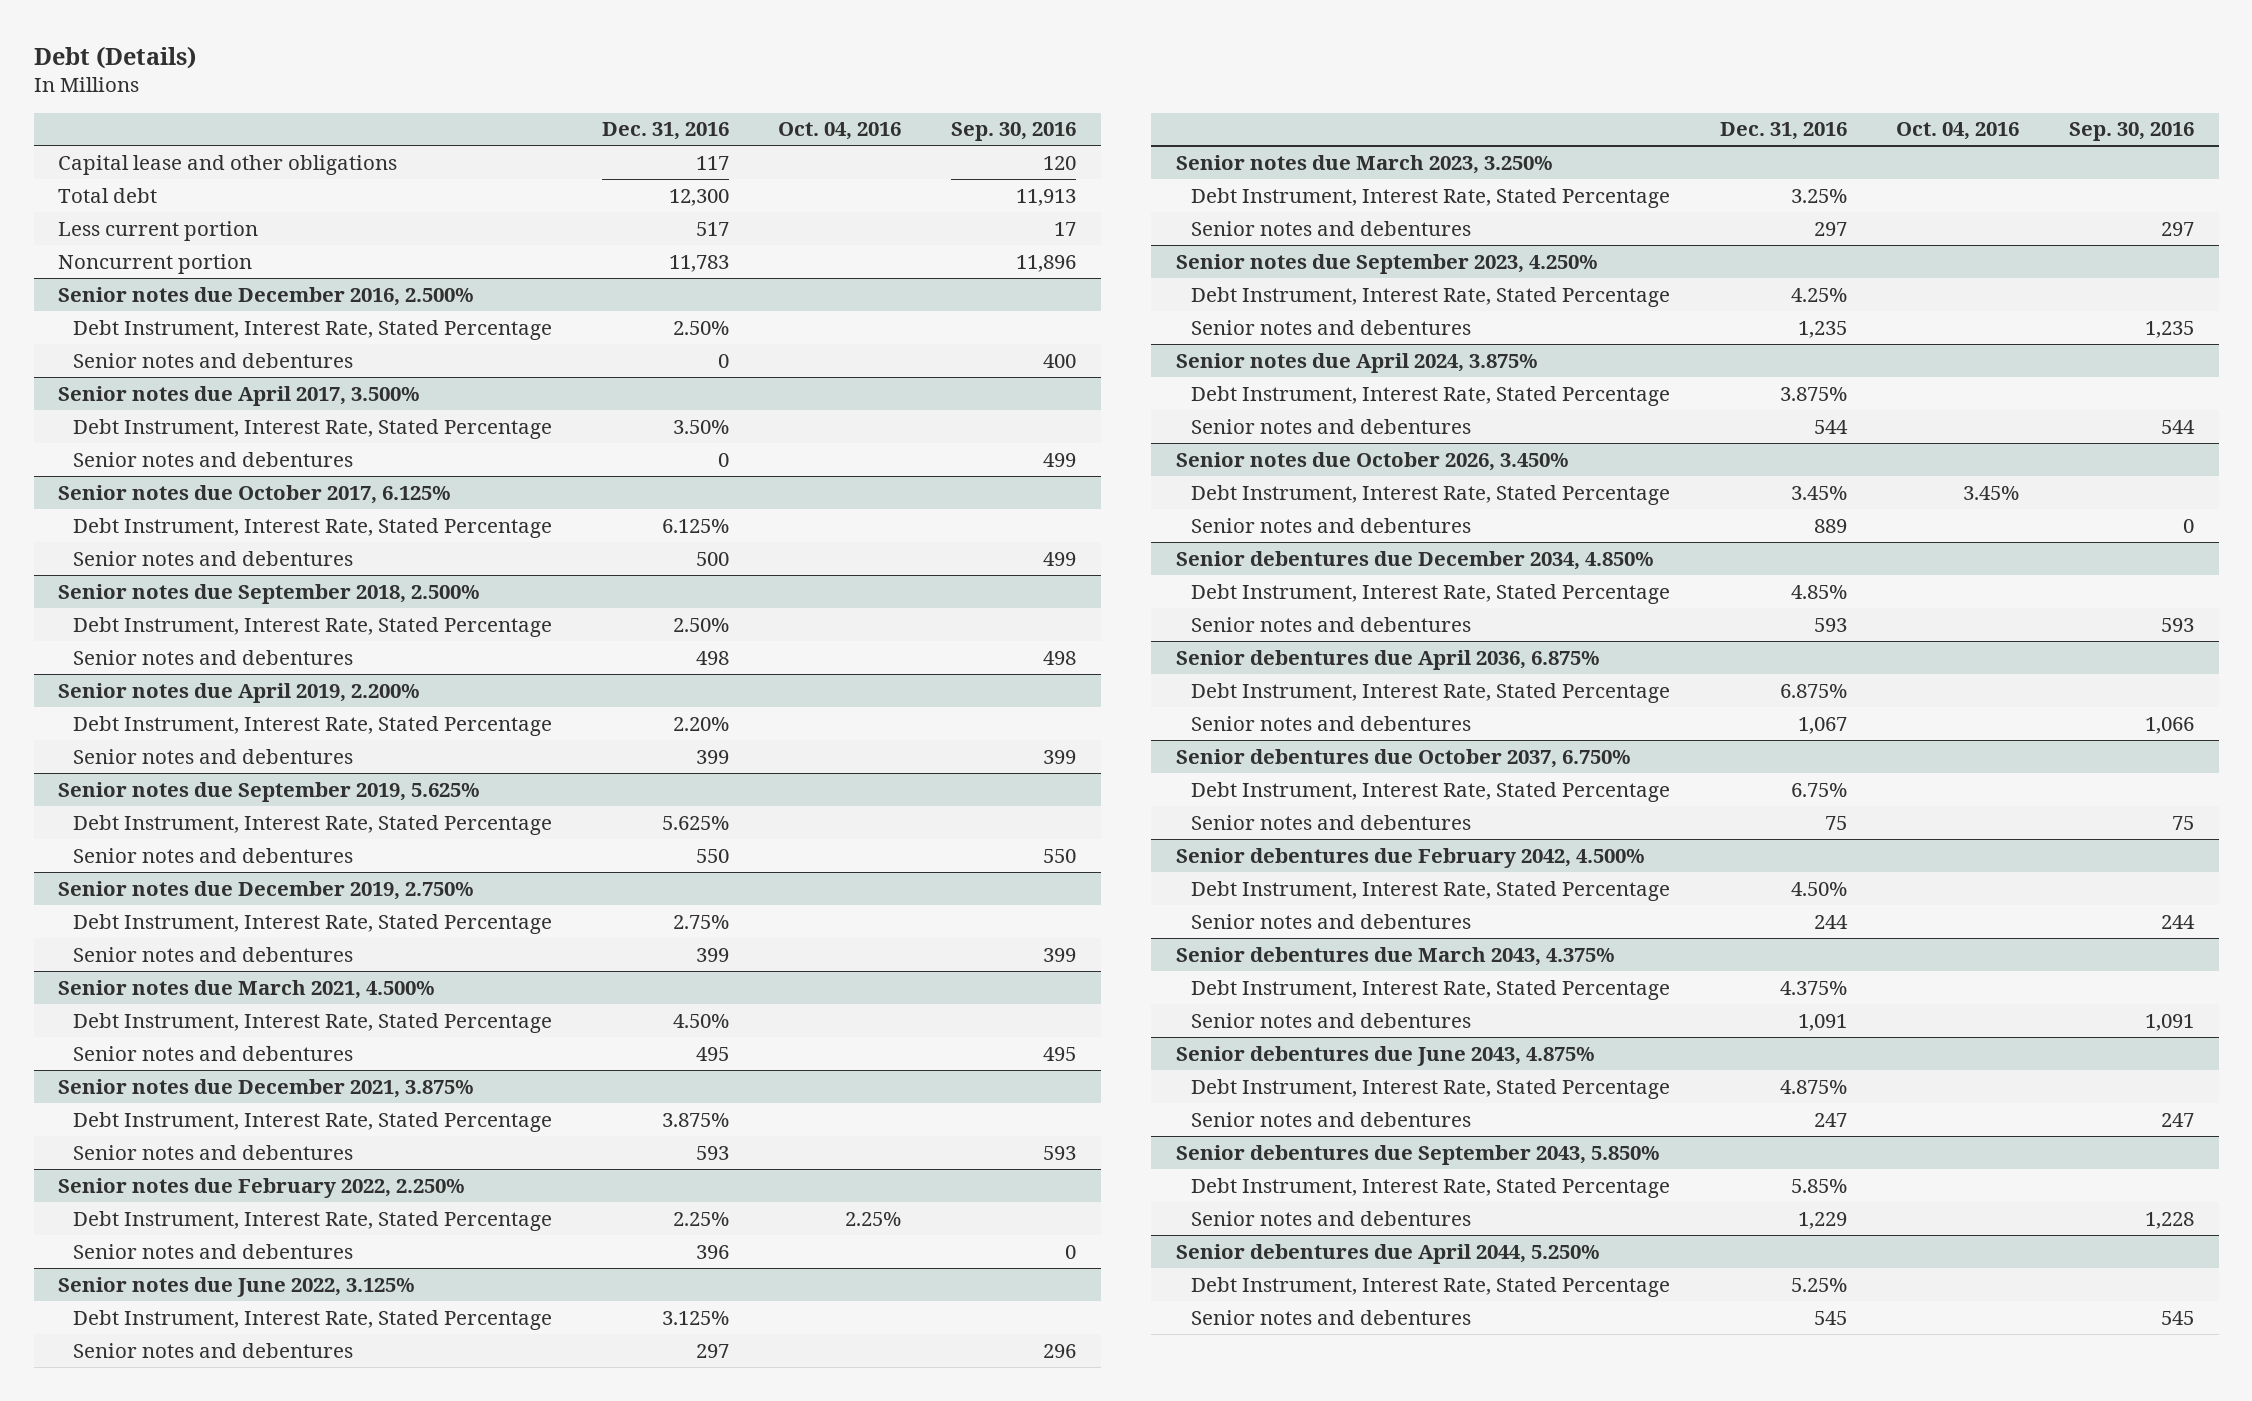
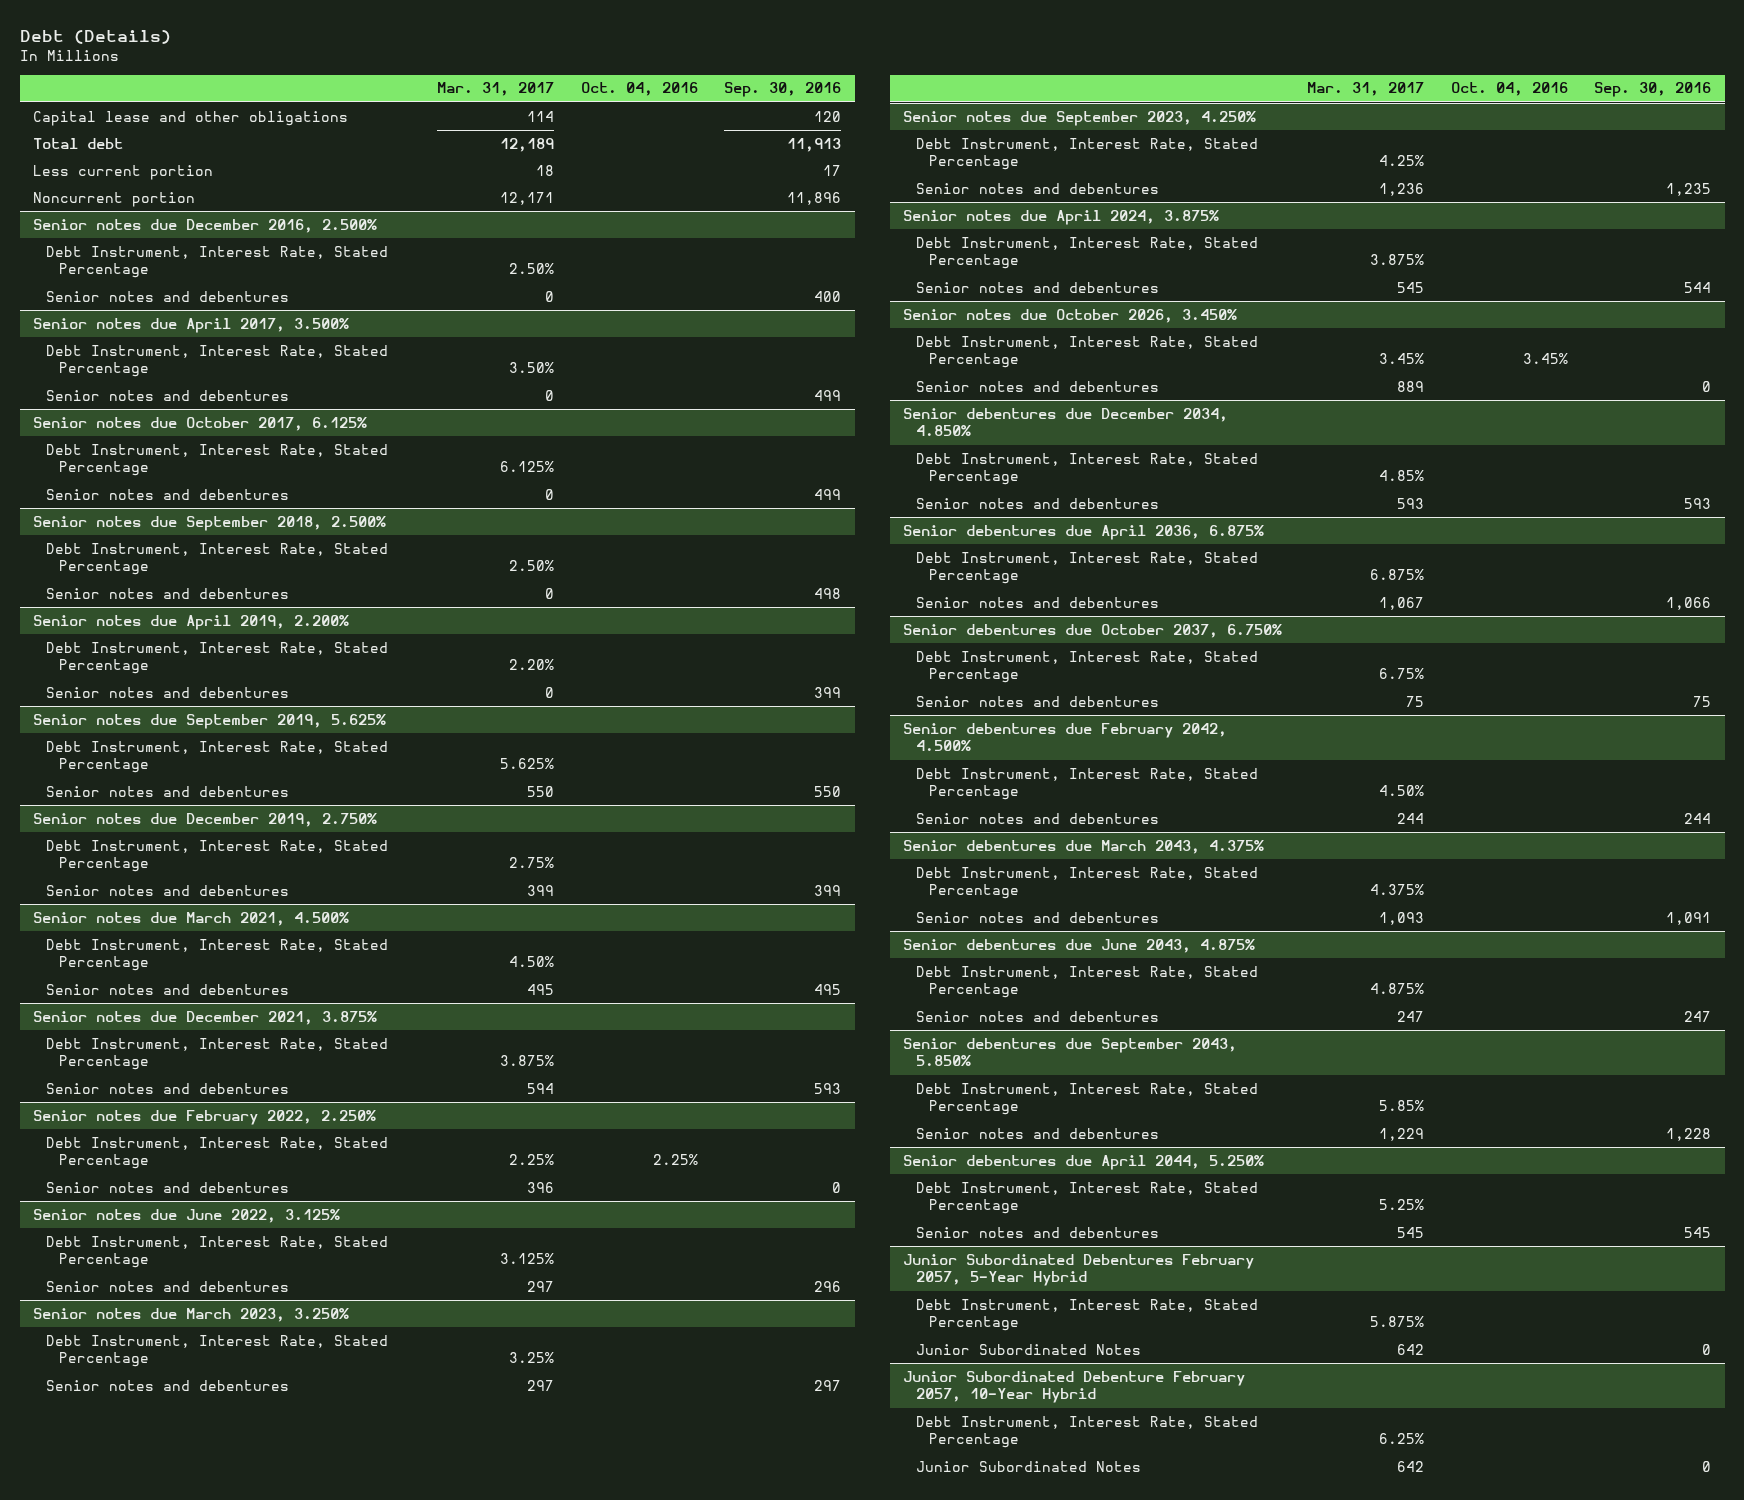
[601,122,729,141] Dec. 31, 2016 -> none
none -> [437,82,555,97] Mar. 31, 2017
none -> [902,1253,1254,1287] Junior Subordinated Debentures February 2057, 5-Year Hybrid
none -> [916,1298,1259,1332] Debt Instrument, Interest Rate, Stated Percentage
none -> [916,1343,1142,1355] Junior Subordinated Notes
none -> [902,1370,1245,1404] Junior Subordinated Debenture February 2057, 10-Year Hybrid
none -> [916,1415,1259,1449] Debt Instrument, Interest Rate, Stated Percentage
none -> [916,1460,1142,1472] Junior Subordinated Notes

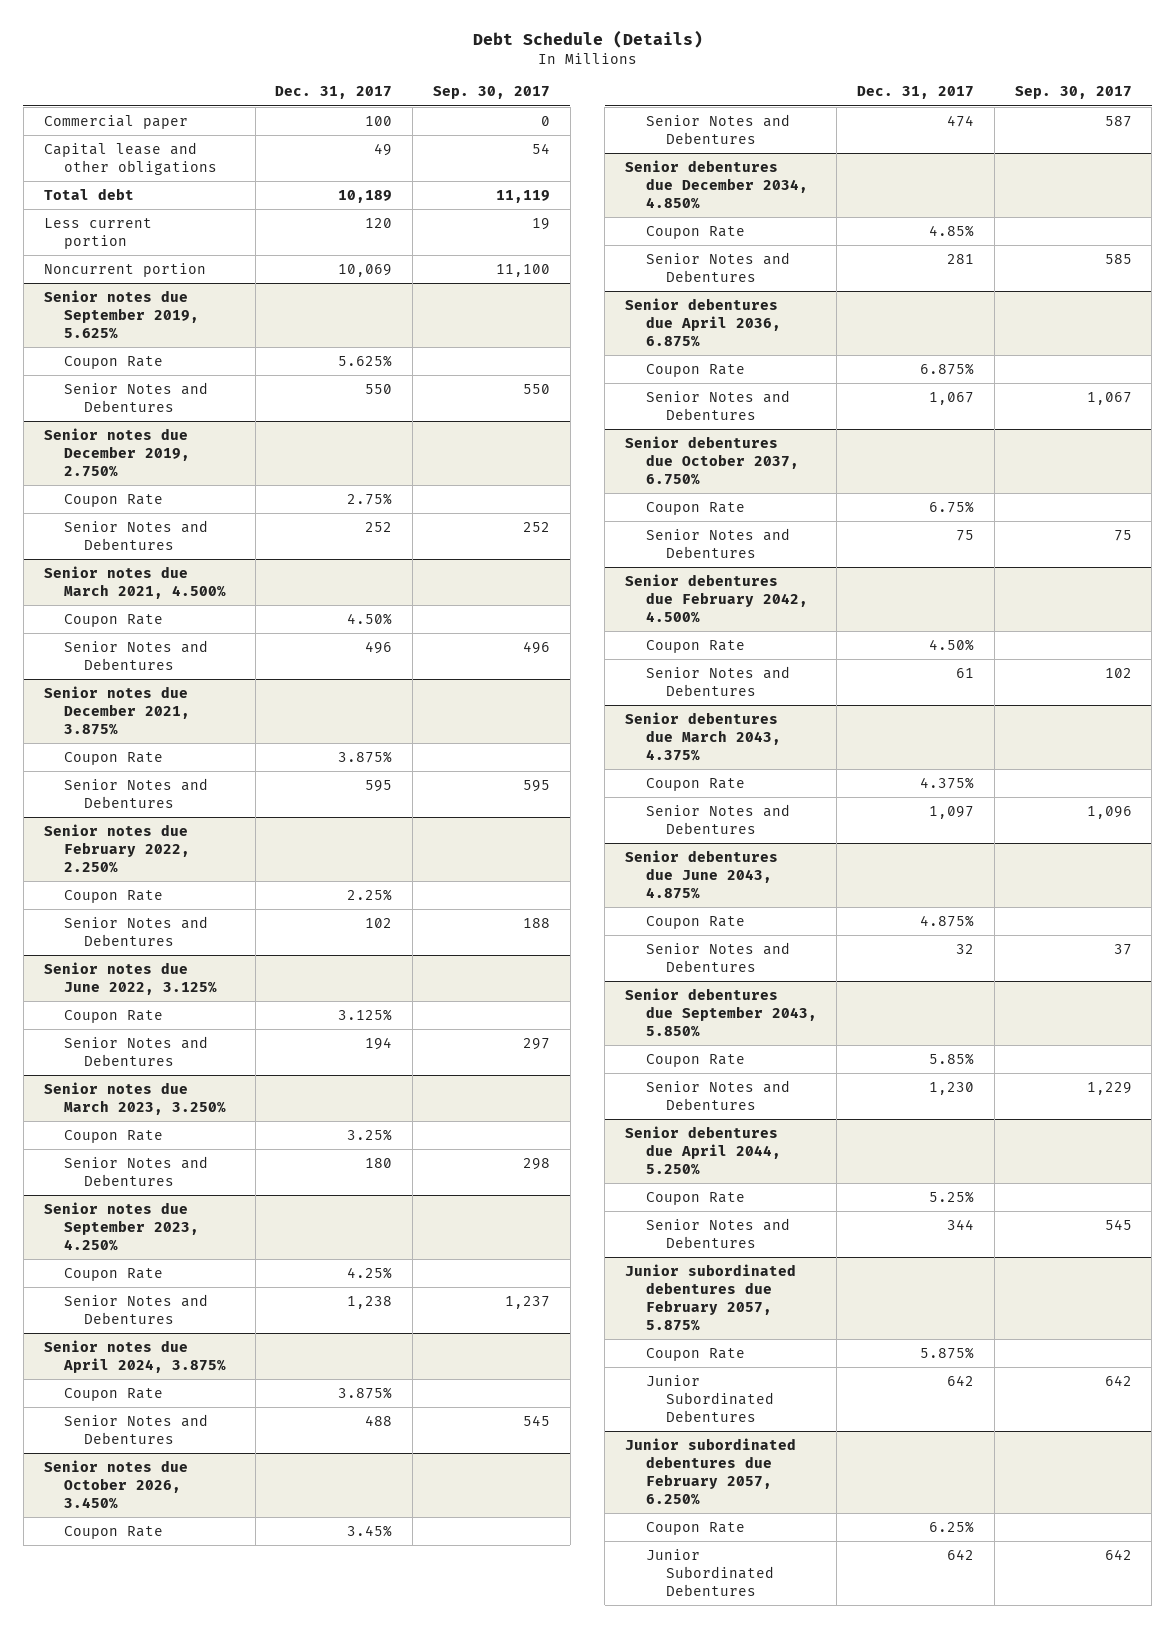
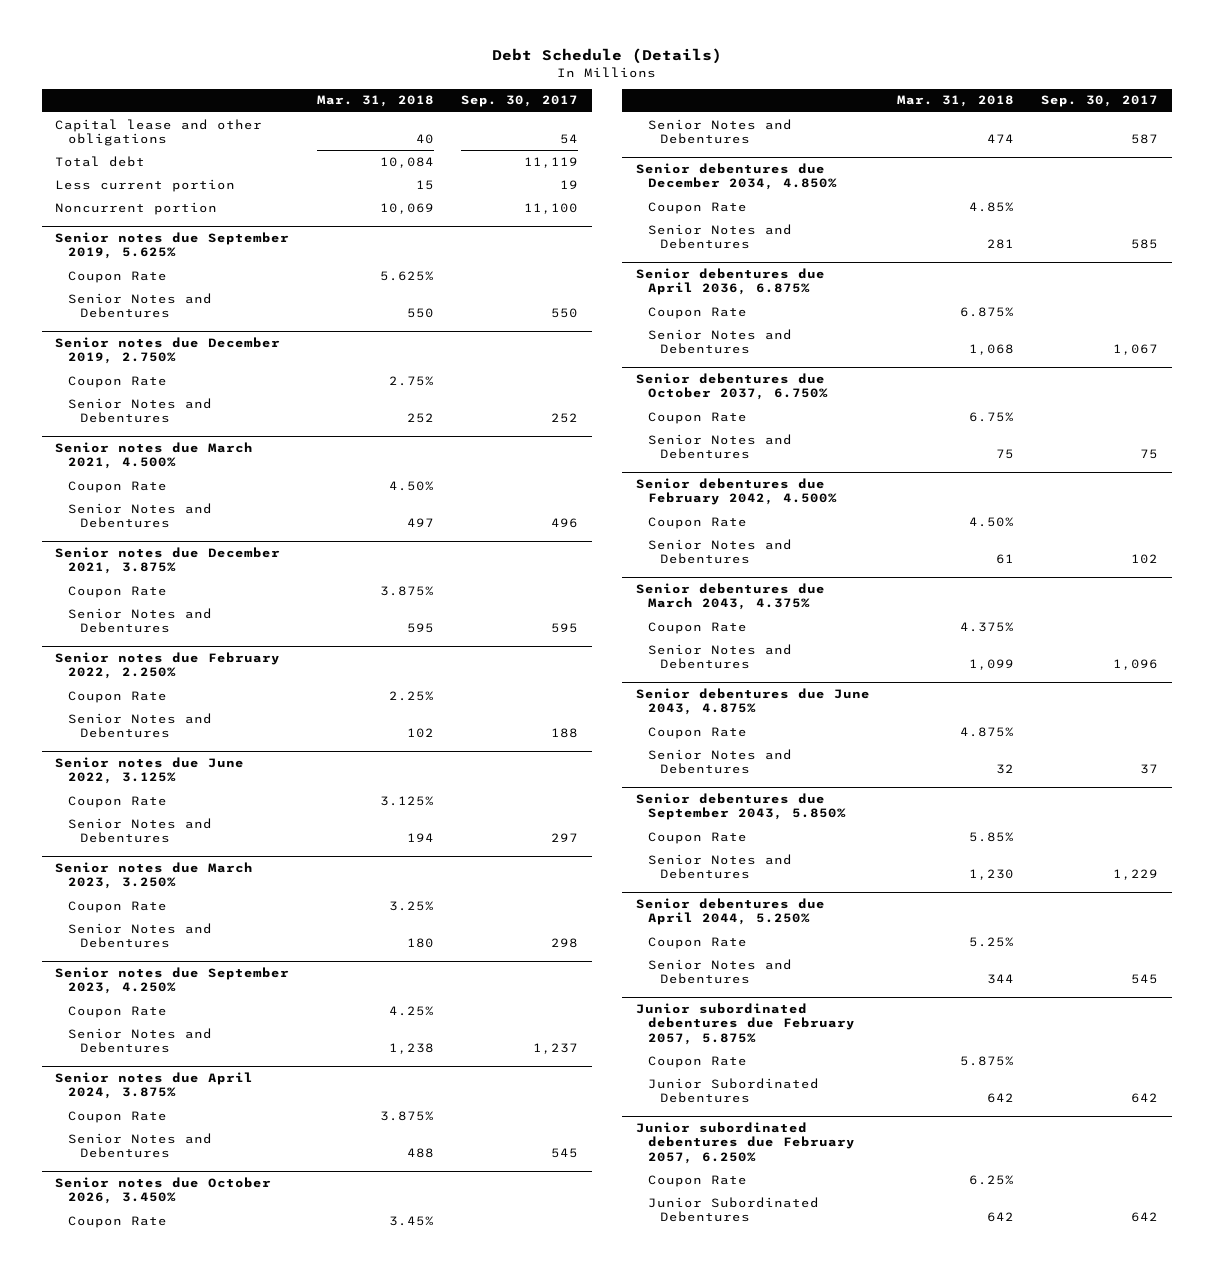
[275,86,393,100] Dec. 31, 2017 -> none
none -> [316,95,434,108] Mar. 31, 2018
[43,114,188,129] Commercial paper -> none

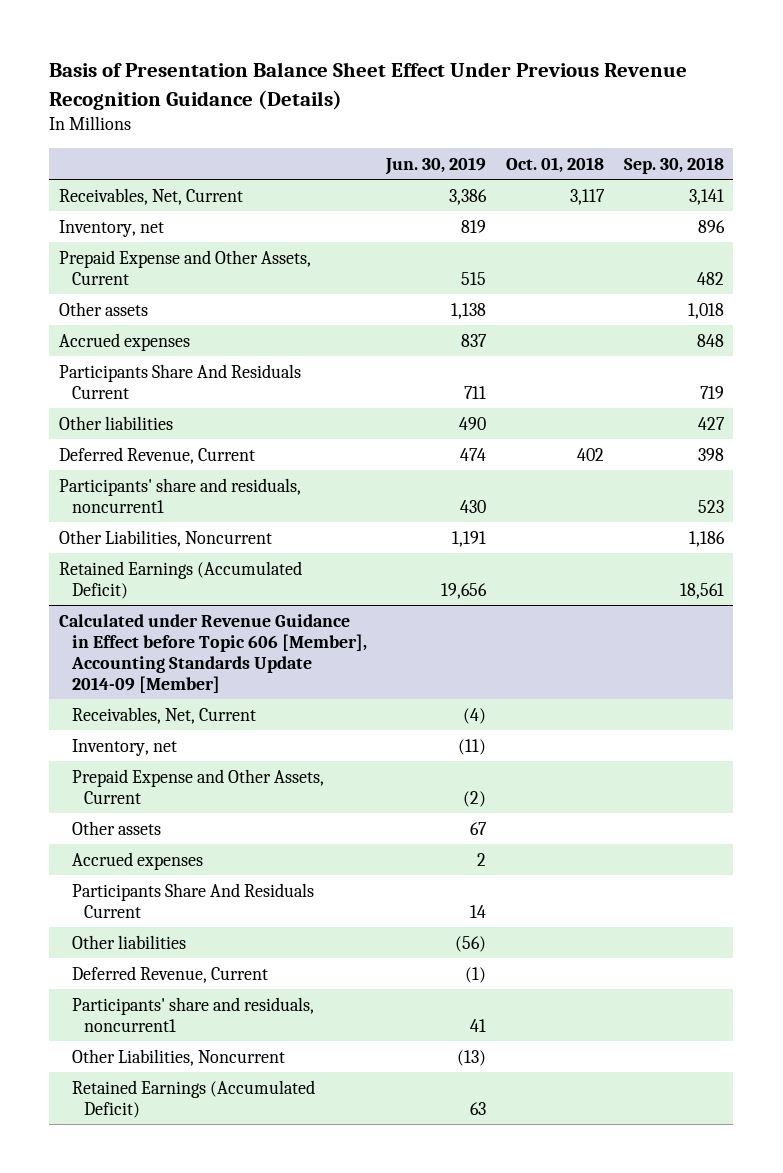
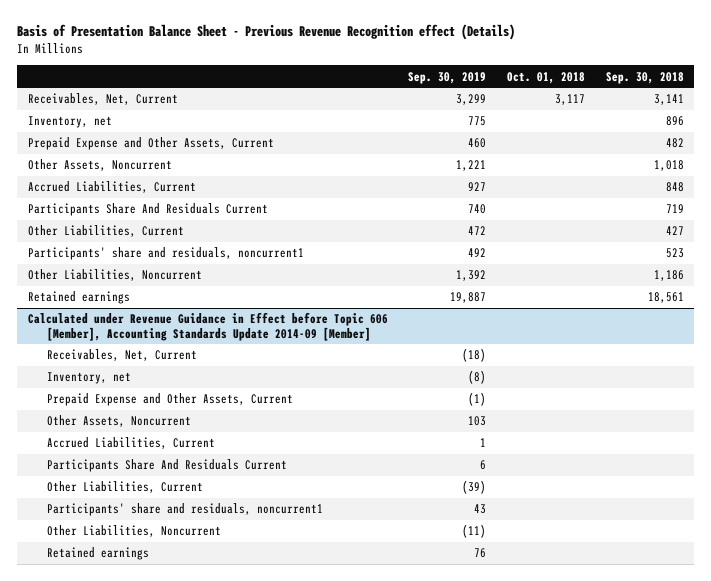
[49,62,688,110] Basis of Presentation Balance Sheet Effect Under Previous Revenue Recognition Guidance (Details) -> [17,24,516,41] Basis of Presentation Balance Sheet - Previous Revenue Recognition effect (Details)
[385,156,487,175] Jun. 30, 2019 -> none
none -> [408,71,487,84] Sep. 30, 2019
[59,301,149,316] Other assets -> [27,159,172,172] Other Assets, Noncurrent
[59,332,191,351] Accrued expenses -> [27,181,196,194] Accrued Liabilities, Current
[59,446,256,464] Deferred Revenue, Current -> none
[59,415,174,430] Other liabilities -> [27,225,184,238] Other Liabilities, Current
[59,560,303,599] Retained Earnings (Accumulated Deficit) -> [27,291,130,305] Retained earnings
[71,820,161,835] Other assets -> [46,415,191,428] Other Assets, Noncurrent
[71,851,203,870] Accrued expenses -> [46,437,215,450] Accrued Liabilities, Current
[71,965,268,983] Deferred Revenue, Current -> none
[71,934,186,949] Other liabilities -> [46,481,203,494] Other Liabilities, Current
[71,1079,315,1118] Retained Earnings (Accumulated Deficit) -> [46,547,149,561] Retained earnings

